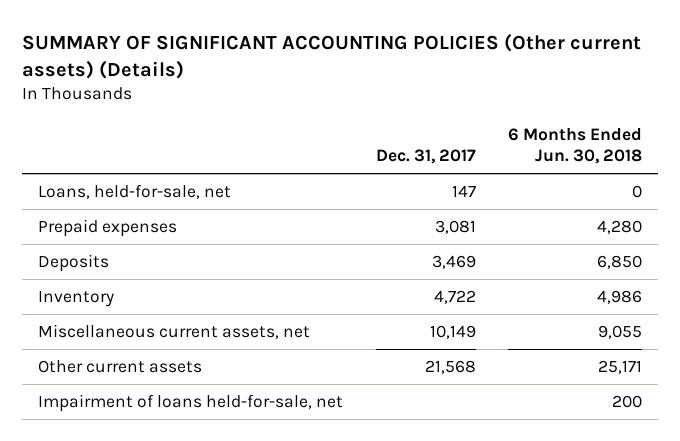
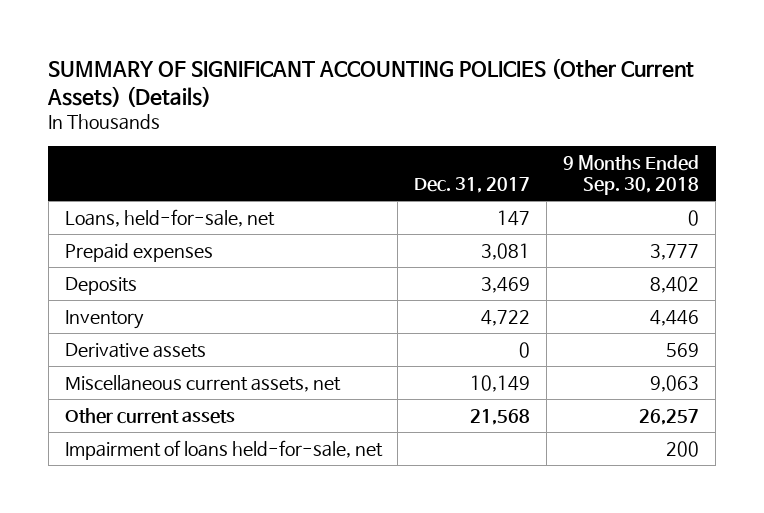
[22,33,642,80] SUMMARY OF SIGNIFICANT ACCOUNTING POLICIES (Other current assets) (Details) -> [47,57,695,107] SUMMARY OF SIGNIFICANT ACCOUNTING POLICIES (Other Current Assets) (Details)
[507,127,642,165] 6 Months Ended Jun. 30, 2018 -> none
none -> [563,154,700,195] 9 Months Ended Sep. 30, 2018
none -> [64,343,206,359] Derivative assets

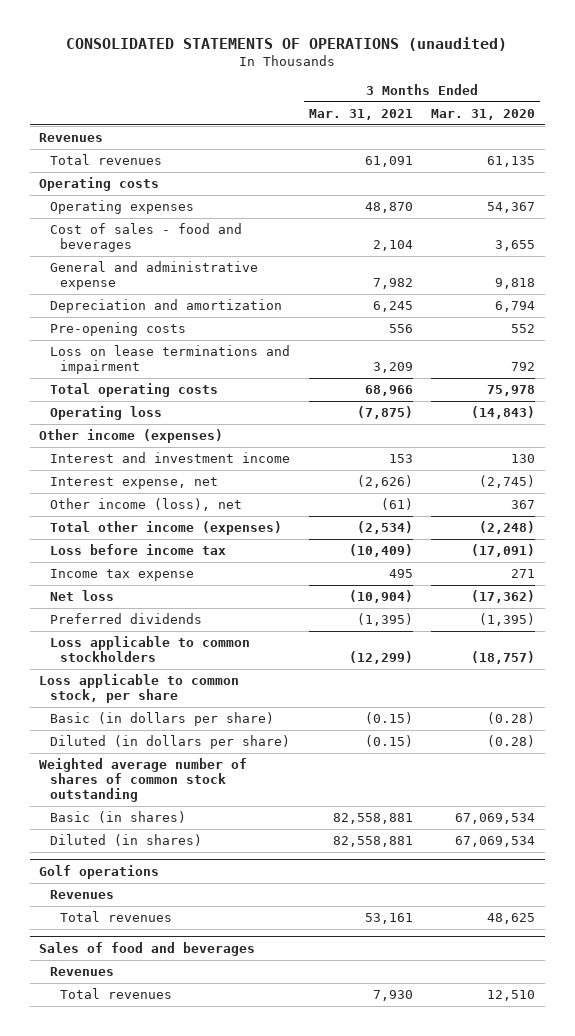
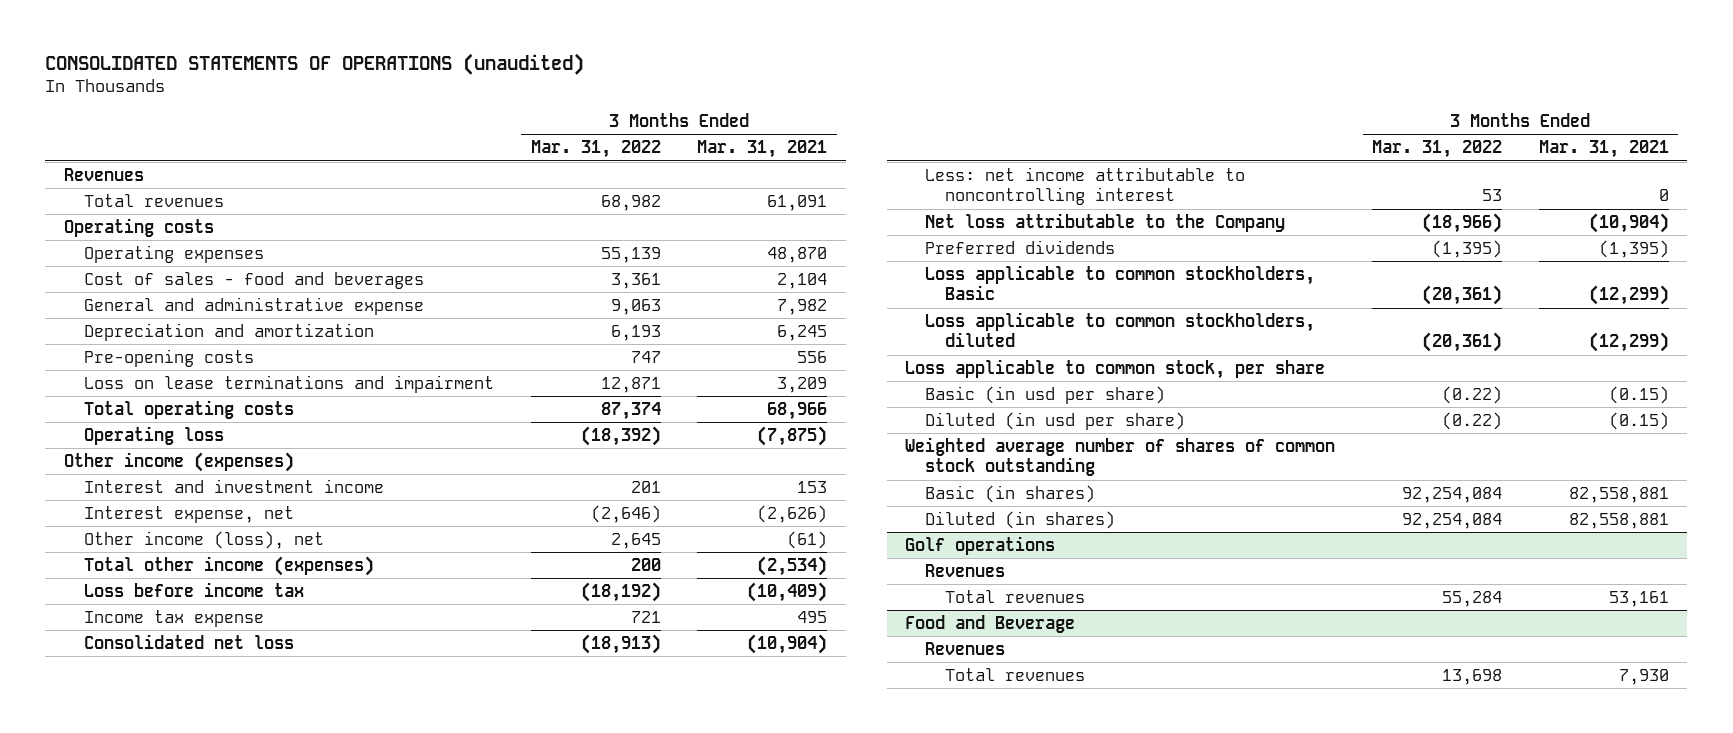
[431,108,536,120] Mar. 31, 2020 -> none
none -> [530,140,661,159] Mar. 31, 2022
none -> [83,633,294,649] Consolidated net loss
none -> [925,166,1246,206] Less: net income attributable to noncontrolling interest
[49,590,114,602] Net loss -> [925,212,1286,232] Net loss attributable to the Company
[49,636,250,663] Loss applicable to common stockholders -> [925,264,1316,301] Loss applicable to common stockholders, Basic
none -> [925,311,1316,348] Loss applicable to common stockholders, diluted
[49,712,274,727] Basic (in dollars per share) -> [925,385,1166,404] Basic (in usd per share)
[49,735,290,750] Diluted (in dollars per share) -> [925,411,1186,430] Diluted (in usd per share)
[39,941,256,956] Sales of food and beverages -> [905,614,1076,633] Food and Beverage

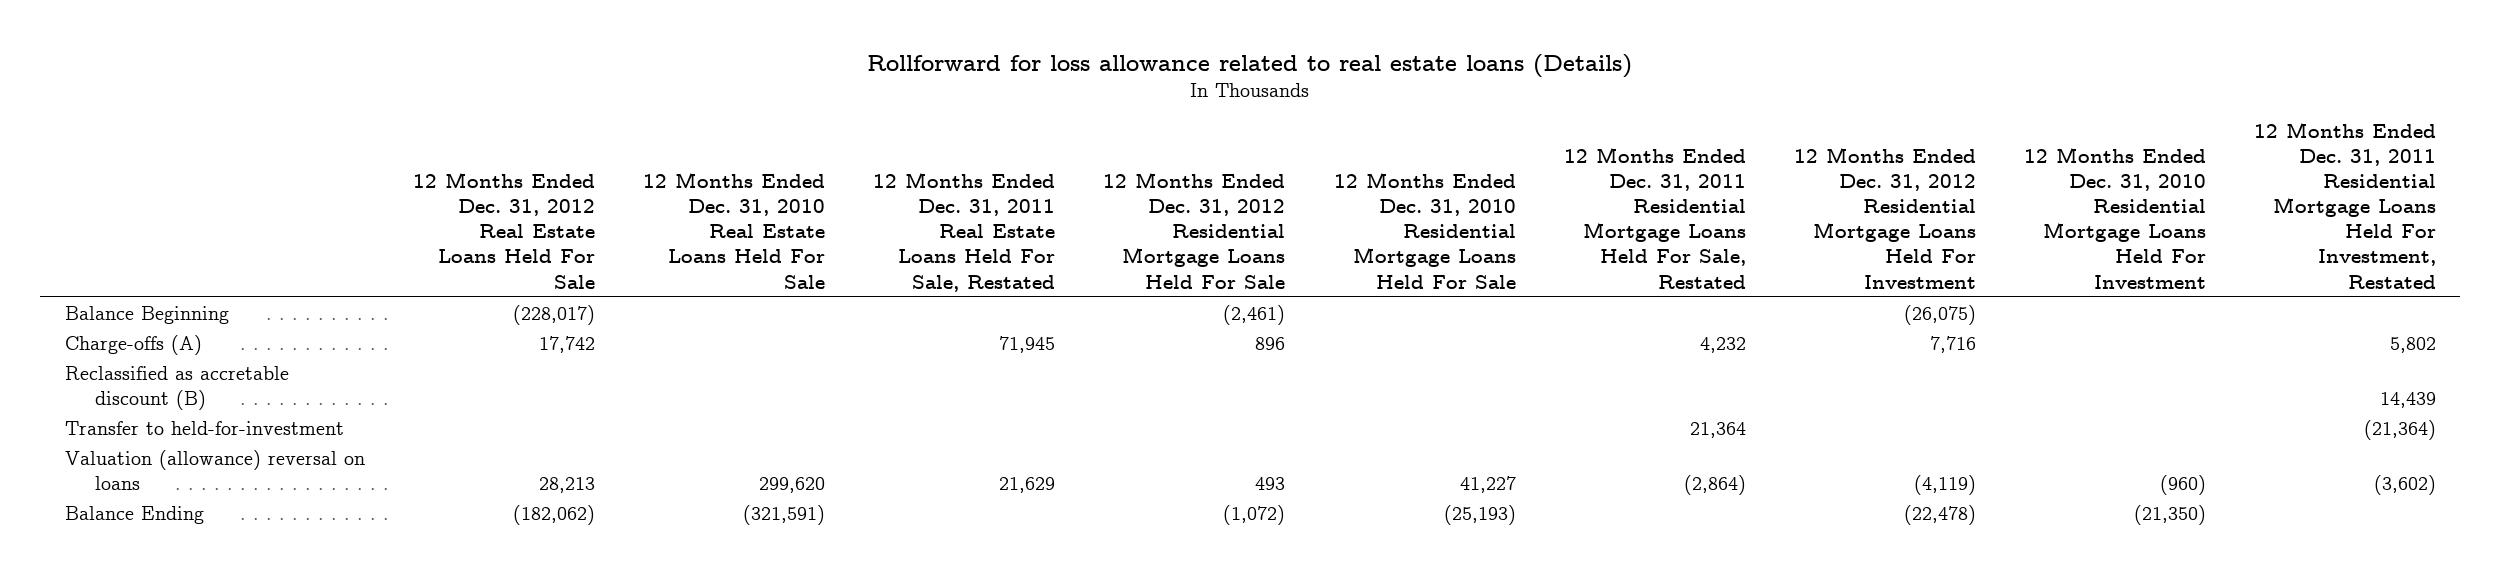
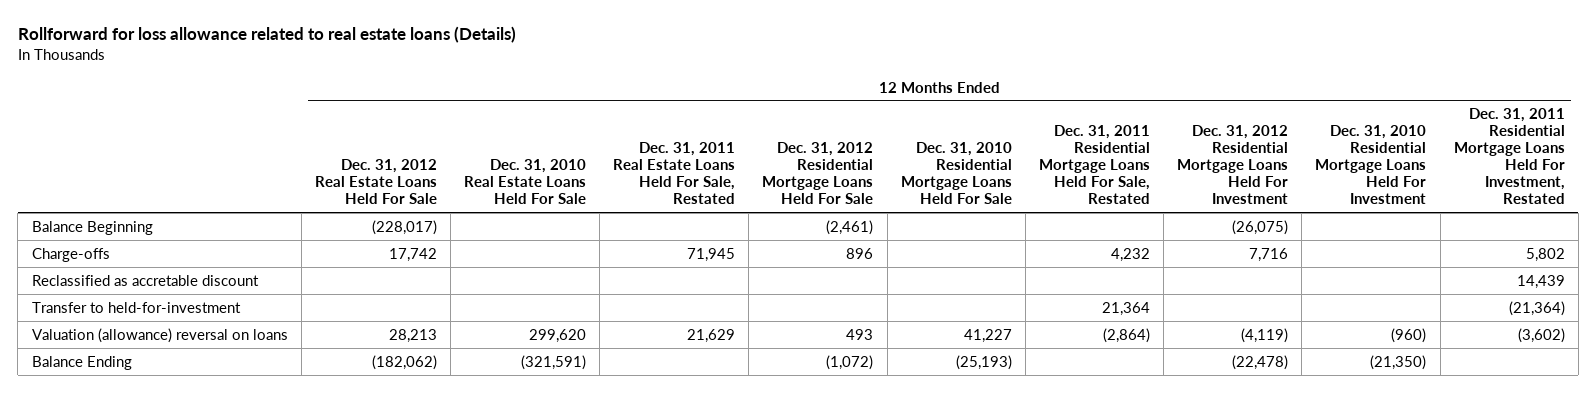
[64,334,202,355] Charge-offs (A) -> [31,247,110,262] Charge-offs
[64,365,289,410] Reclassified as accretable discount (B) -> [31,274,259,286] Reclassified as accretable discount

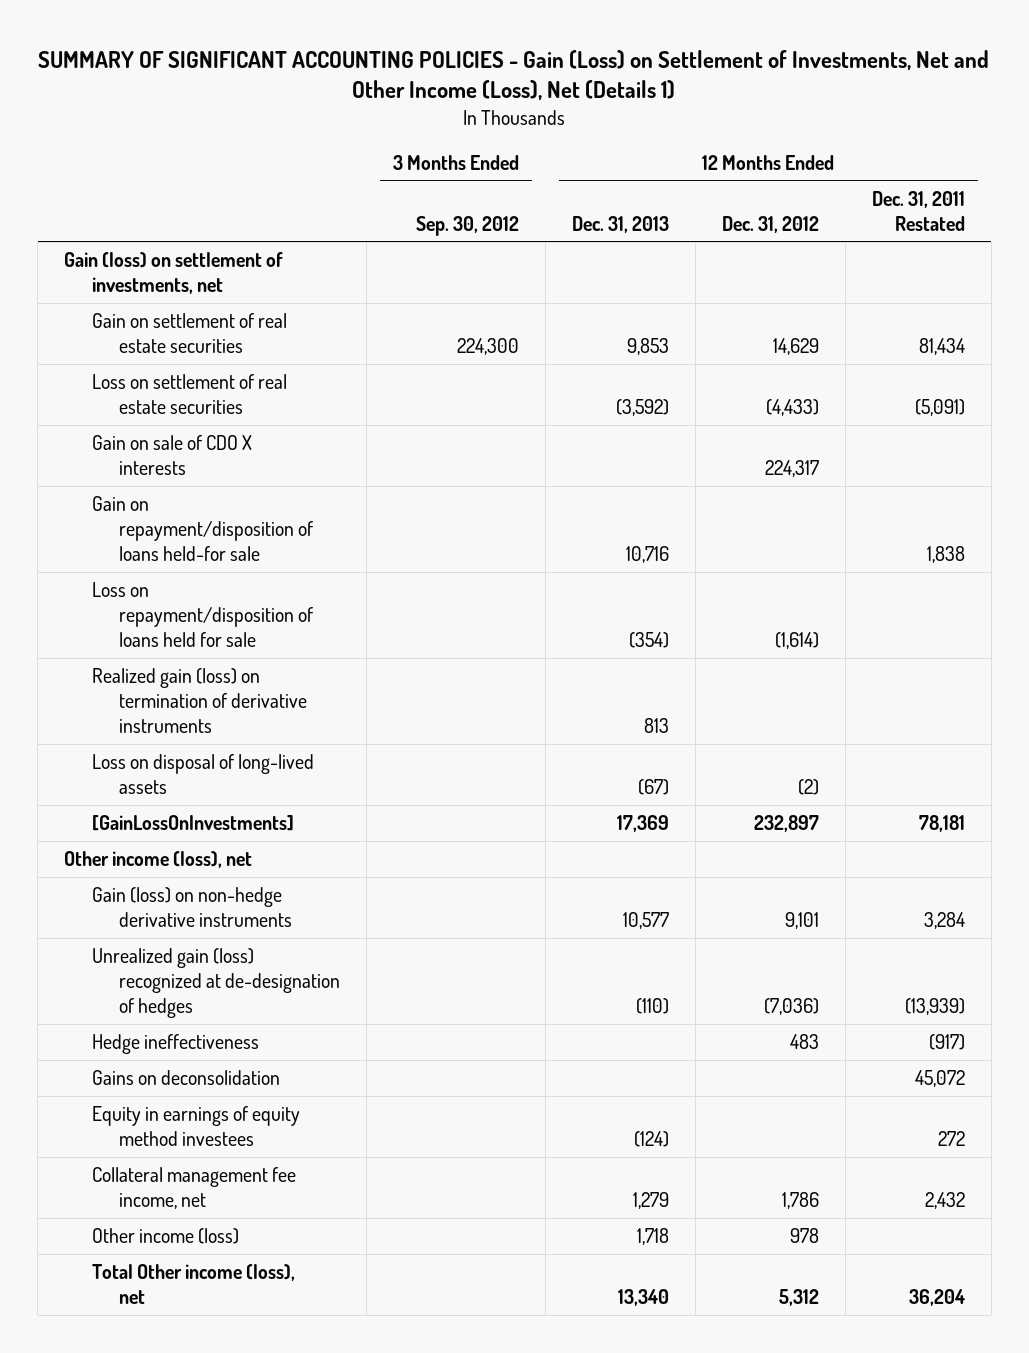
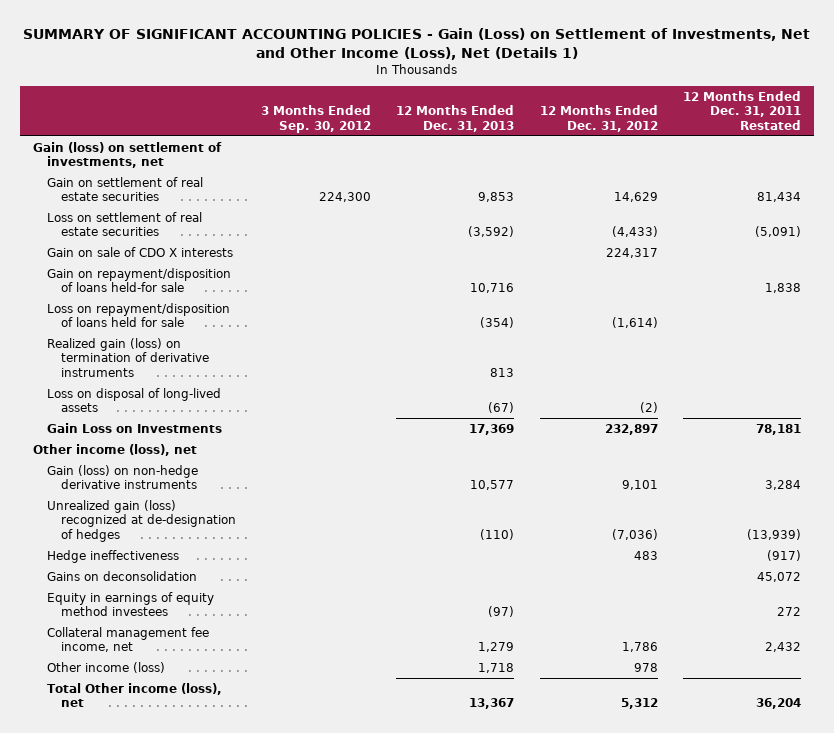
[91,815,294,832] [GainLossOnInvestments] -> [46,422,222,433] Gain Loss on Investments
[634,1131,670,1148] (124) -> [488,606,515,618] (97)
[618,1289,670,1307] 13,340 -> [469,698,515,710] 13,367

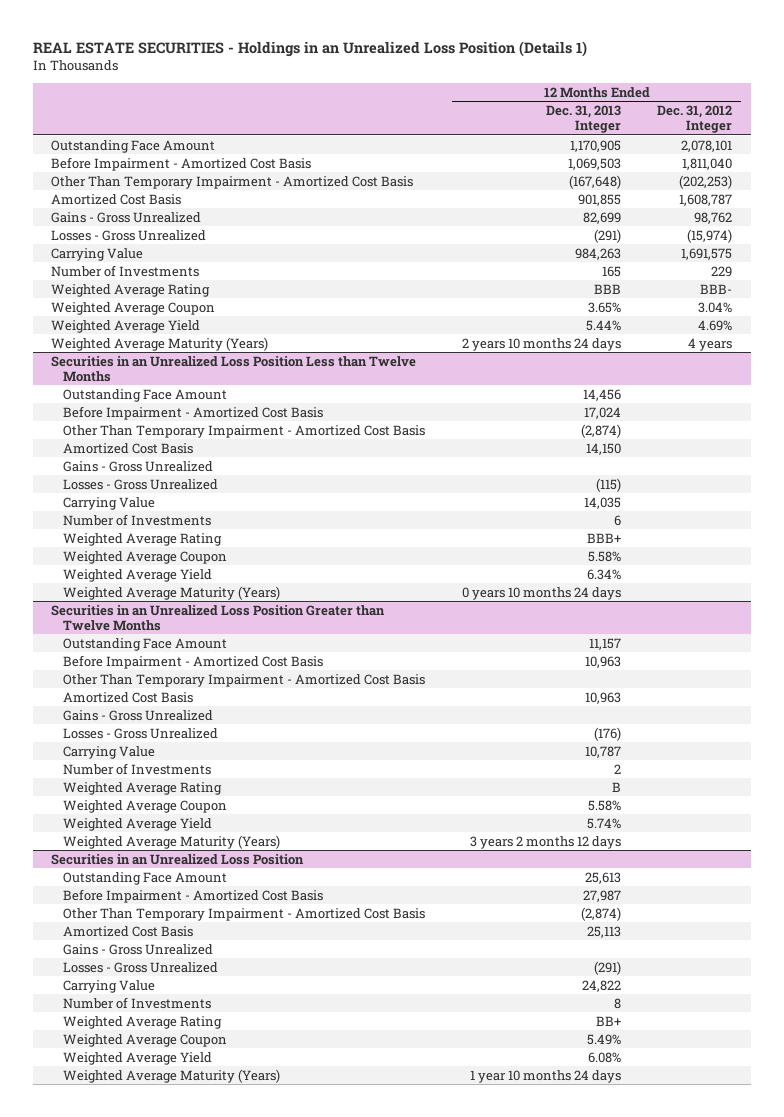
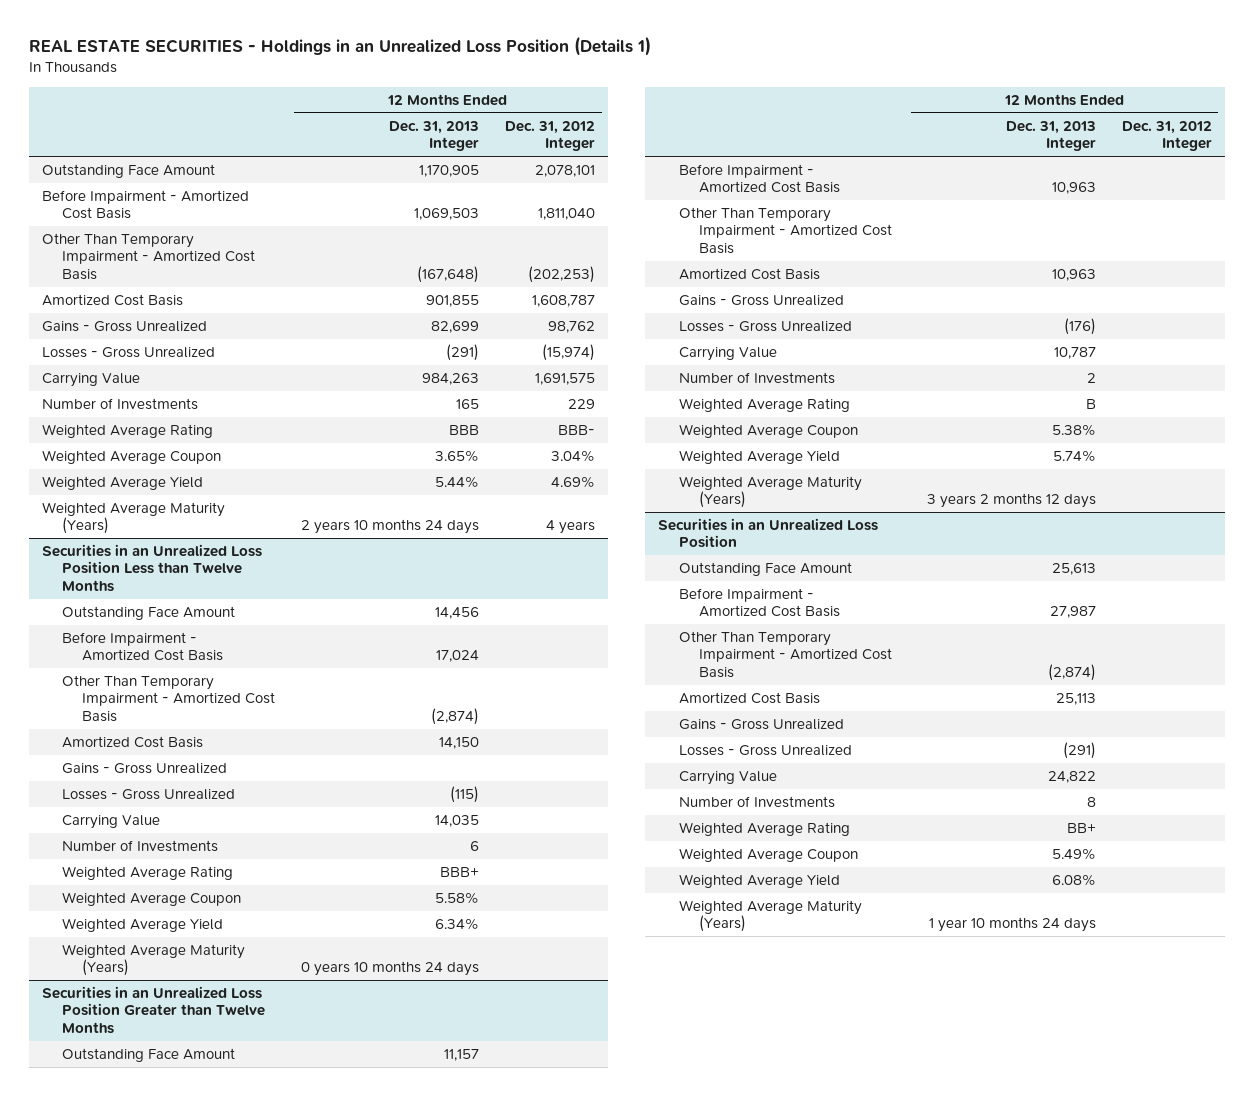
[587,799,621,811] 5.58% -> [1051,424,1096,437] 5.38%

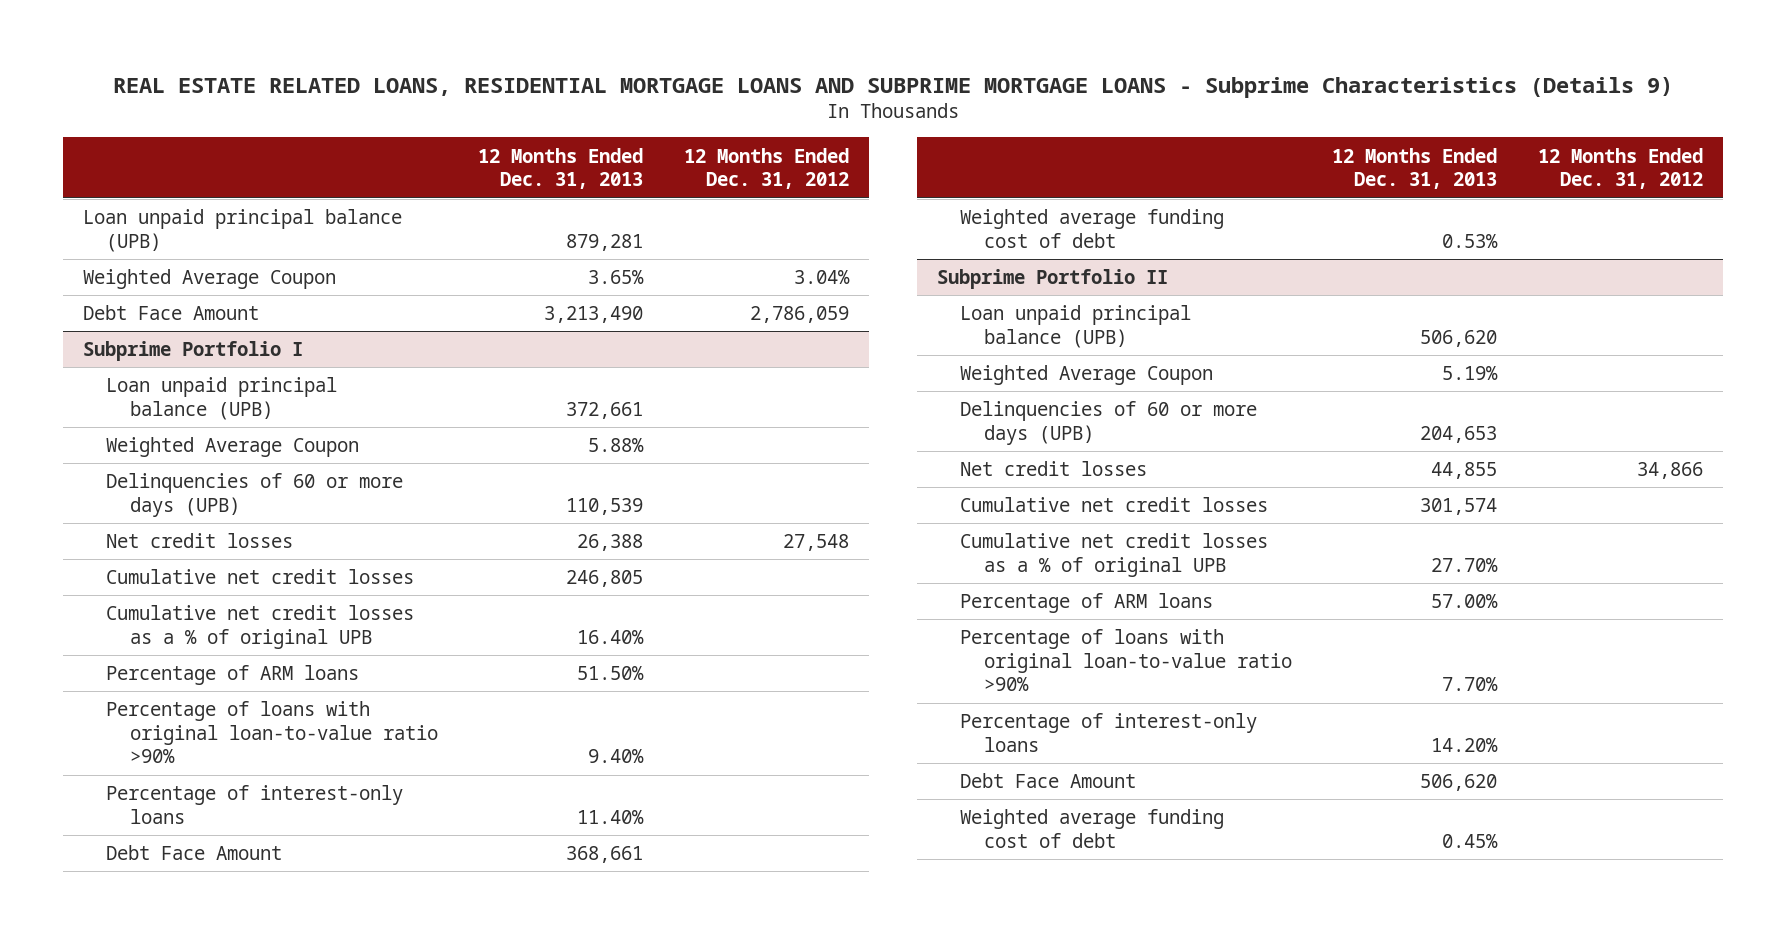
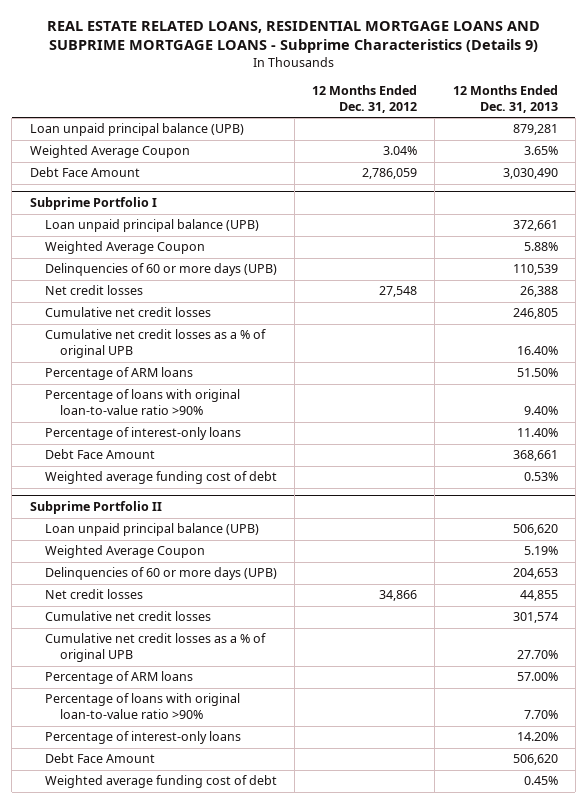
[544,306,644,324] 3,213,490 -> [502,168,558,180] 3,030,490

